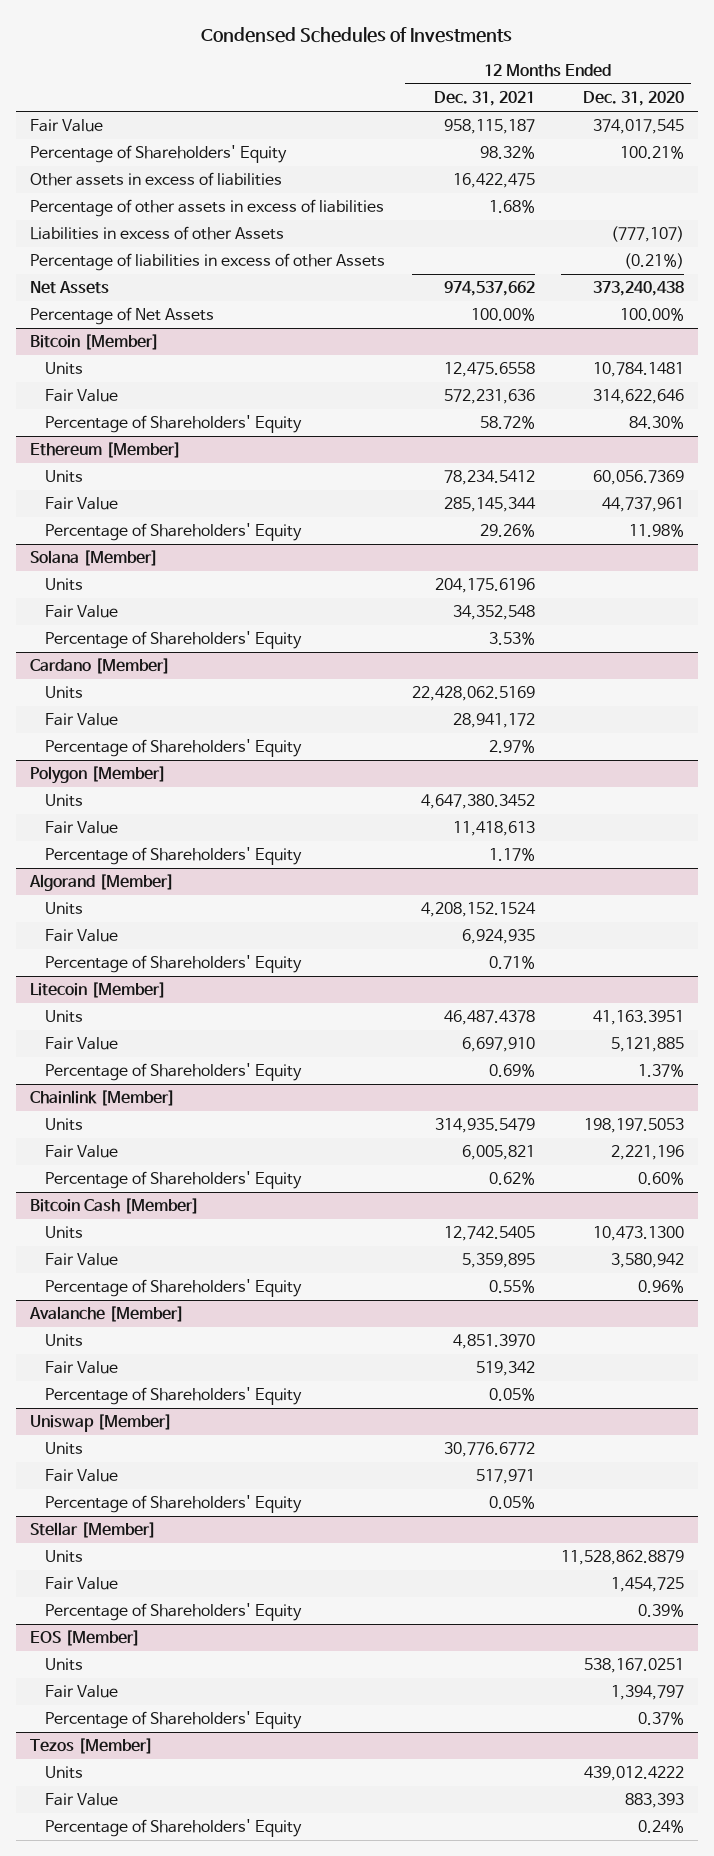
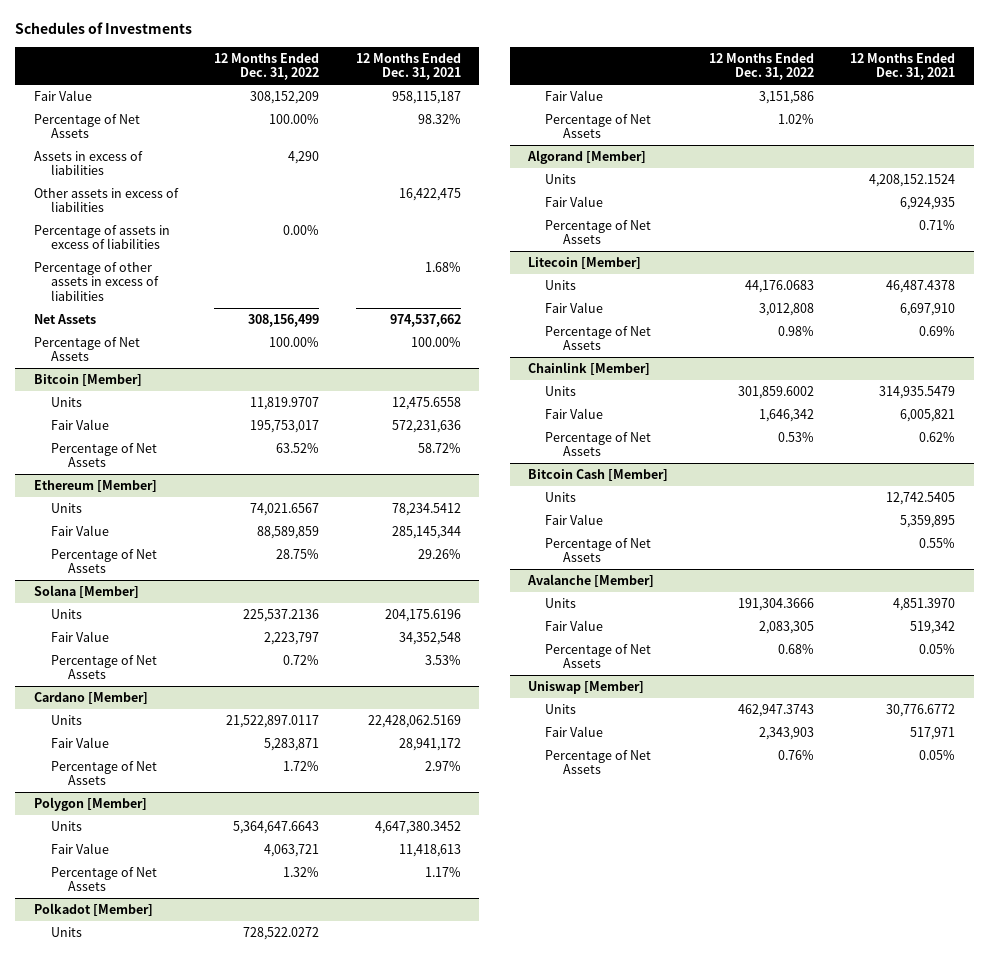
[201,26,513,43] Condensed Schedules of Investments -> [15,22,193,35] Schedules of Investments
[583,91,685,107] Dec. 31, 2020 -> none
none -> [214,52,320,81] 12 Months Ended Dec. 31, 2022
[29,145,287,164] Percentage of Shareholders' Equity -> [33,113,140,139] Percentage of Net Assets
none -> [33,150,143,176] Assets in excess of liabilities
none -> [33,224,170,250] Percentage of assets in excess of liabilities
[29,226,284,241] Liabilities in excess of other Assets -> none
[29,253,385,272] Percentage of liabilities in excess of other Assets -> none
[45,415,303,434] Percentage of Shareholders' Equity -> [50,442,157,468] Percentage of Net Assets
[45,523,303,542] Percentage of Shareholders' Equity -> [50,548,157,574] Percentage of Net Assets
[45,631,303,650] Percentage of Shareholders' Equity -> [50,654,157,680] Percentage of Net Assets
[45,739,303,758] Percentage of Shareholders' Equity -> [50,760,157,786] Percentage of Net Assets
[45,847,303,866] Percentage of Shareholders' Equity -> [50,866,157,892] Percentage of Net Assets
none -> [33,902,153,916] Polkadot [Member]
none -> [50,926,82,937] Units
none -> [545,89,604,101] Fair Value
none -> [545,113,652,139] Percentage of Net Assets
[45,955,303,974] Percentage of Shareholders' Equity -> [545,219,652,245] Percentage of Net Assets
[45,1063,303,1082] Percentage of Shareholders' Equity -> [545,325,652,351] Percentage of Net Assets
[45,1171,303,1190] Percentage of Shareholders' Equity -> [545,431,652,457] Percentage of Net Assets
[45,1279,303,1298] Percentage of Shareholders' Equity -> [545,537,652,563] Percentage of Net Assets
[45,1387,303,1406] Percentage of Shareholders' Equity -> [545,643,652,669] Percentage of Net Assets
[29,1522,156,1539] Stellar [Member] -> none
[45,1550,84,1564] Units -> none
[45,1577,119,1591] Fair Value -> none
[45,1603,303,1622] Percentage of Shareholders' Equity -> none
[29,1630,140,1647] EOS [Member] -> none
[45,1658,84,1672] Units -> none
[45,1685,119,1699] Fair Value -> none
[45,1711,303,1730] Percentage of Shareholders' Equity -> none
[29,1738,153,1755] Tezos [Member] -> none
[45,1766,84,1780] Units -> none
[45,1793,119,1807] Fair Value -> none
[45,1819,303,1838] Percentage of Shareholders' Equity -> none
[45,1495,303,1514] Percentage of Shareholders' Equity -> [545,749,652,775] Percentage of Net Assets

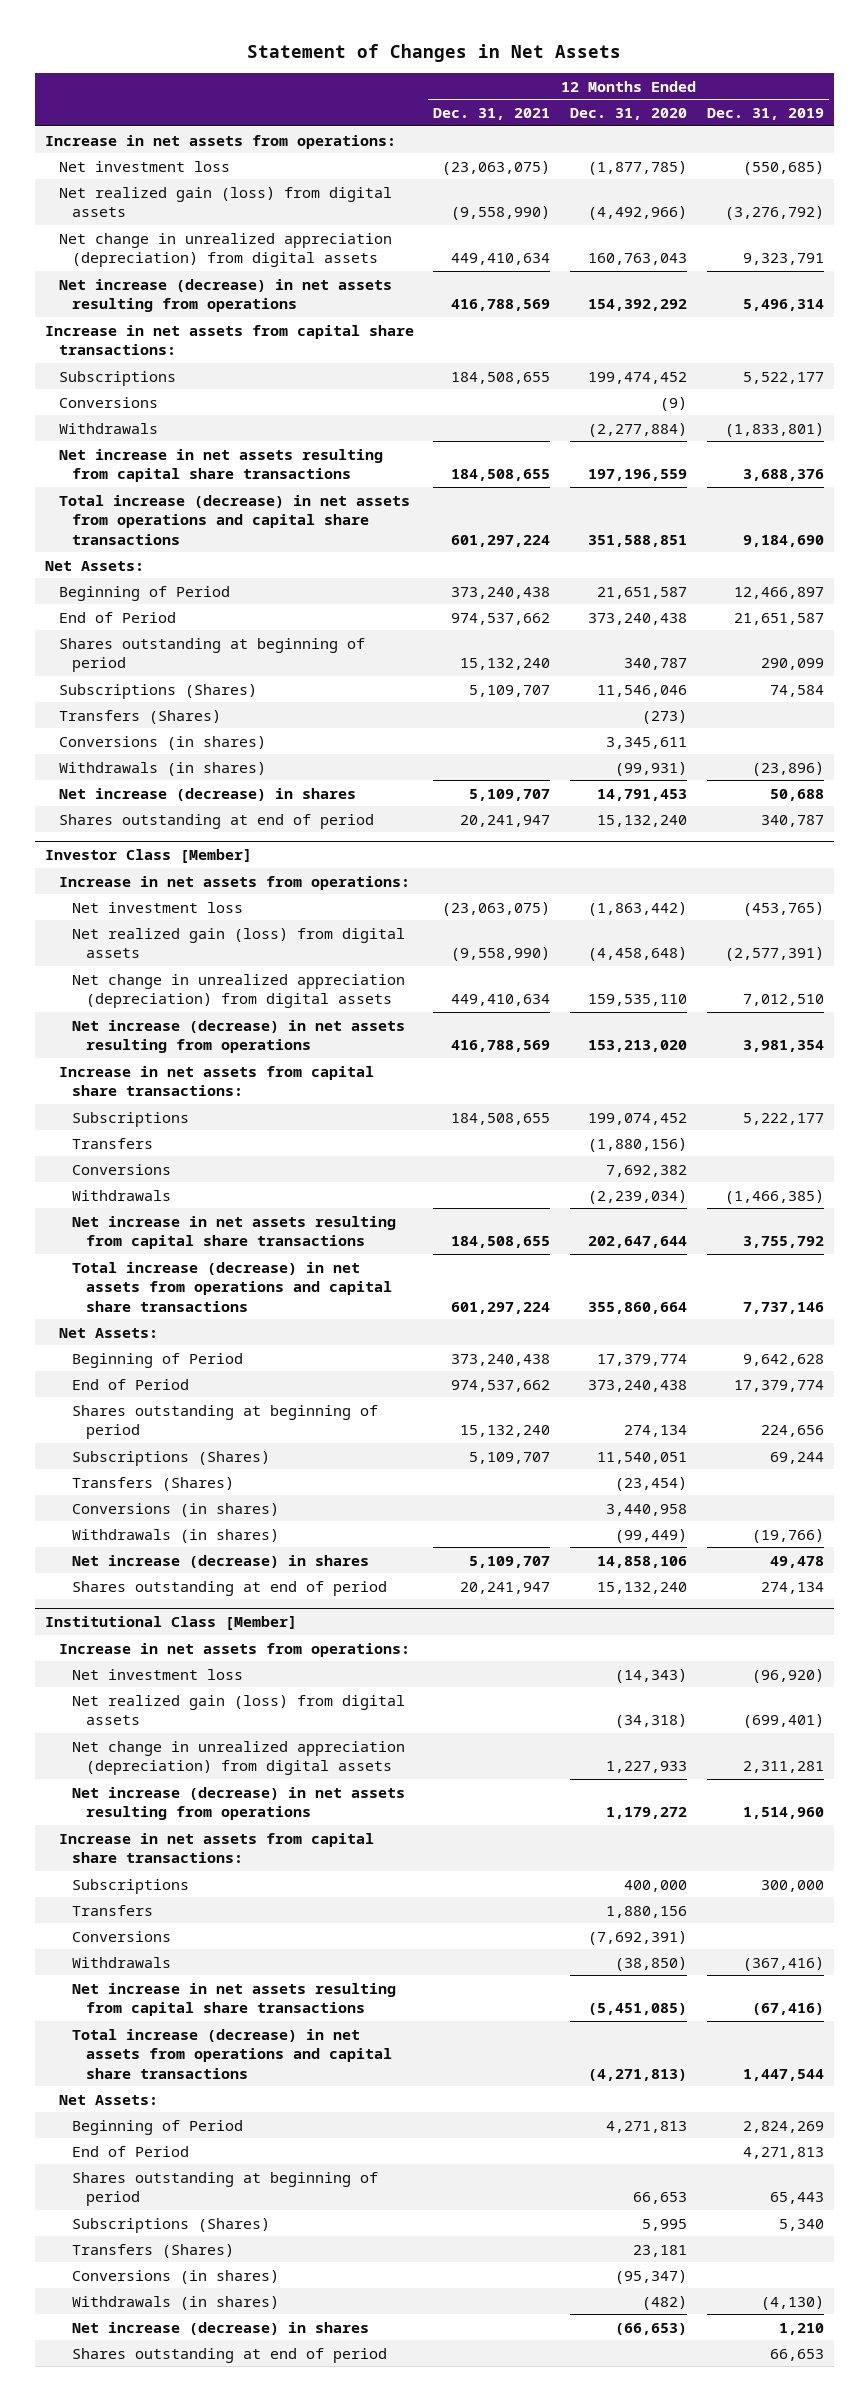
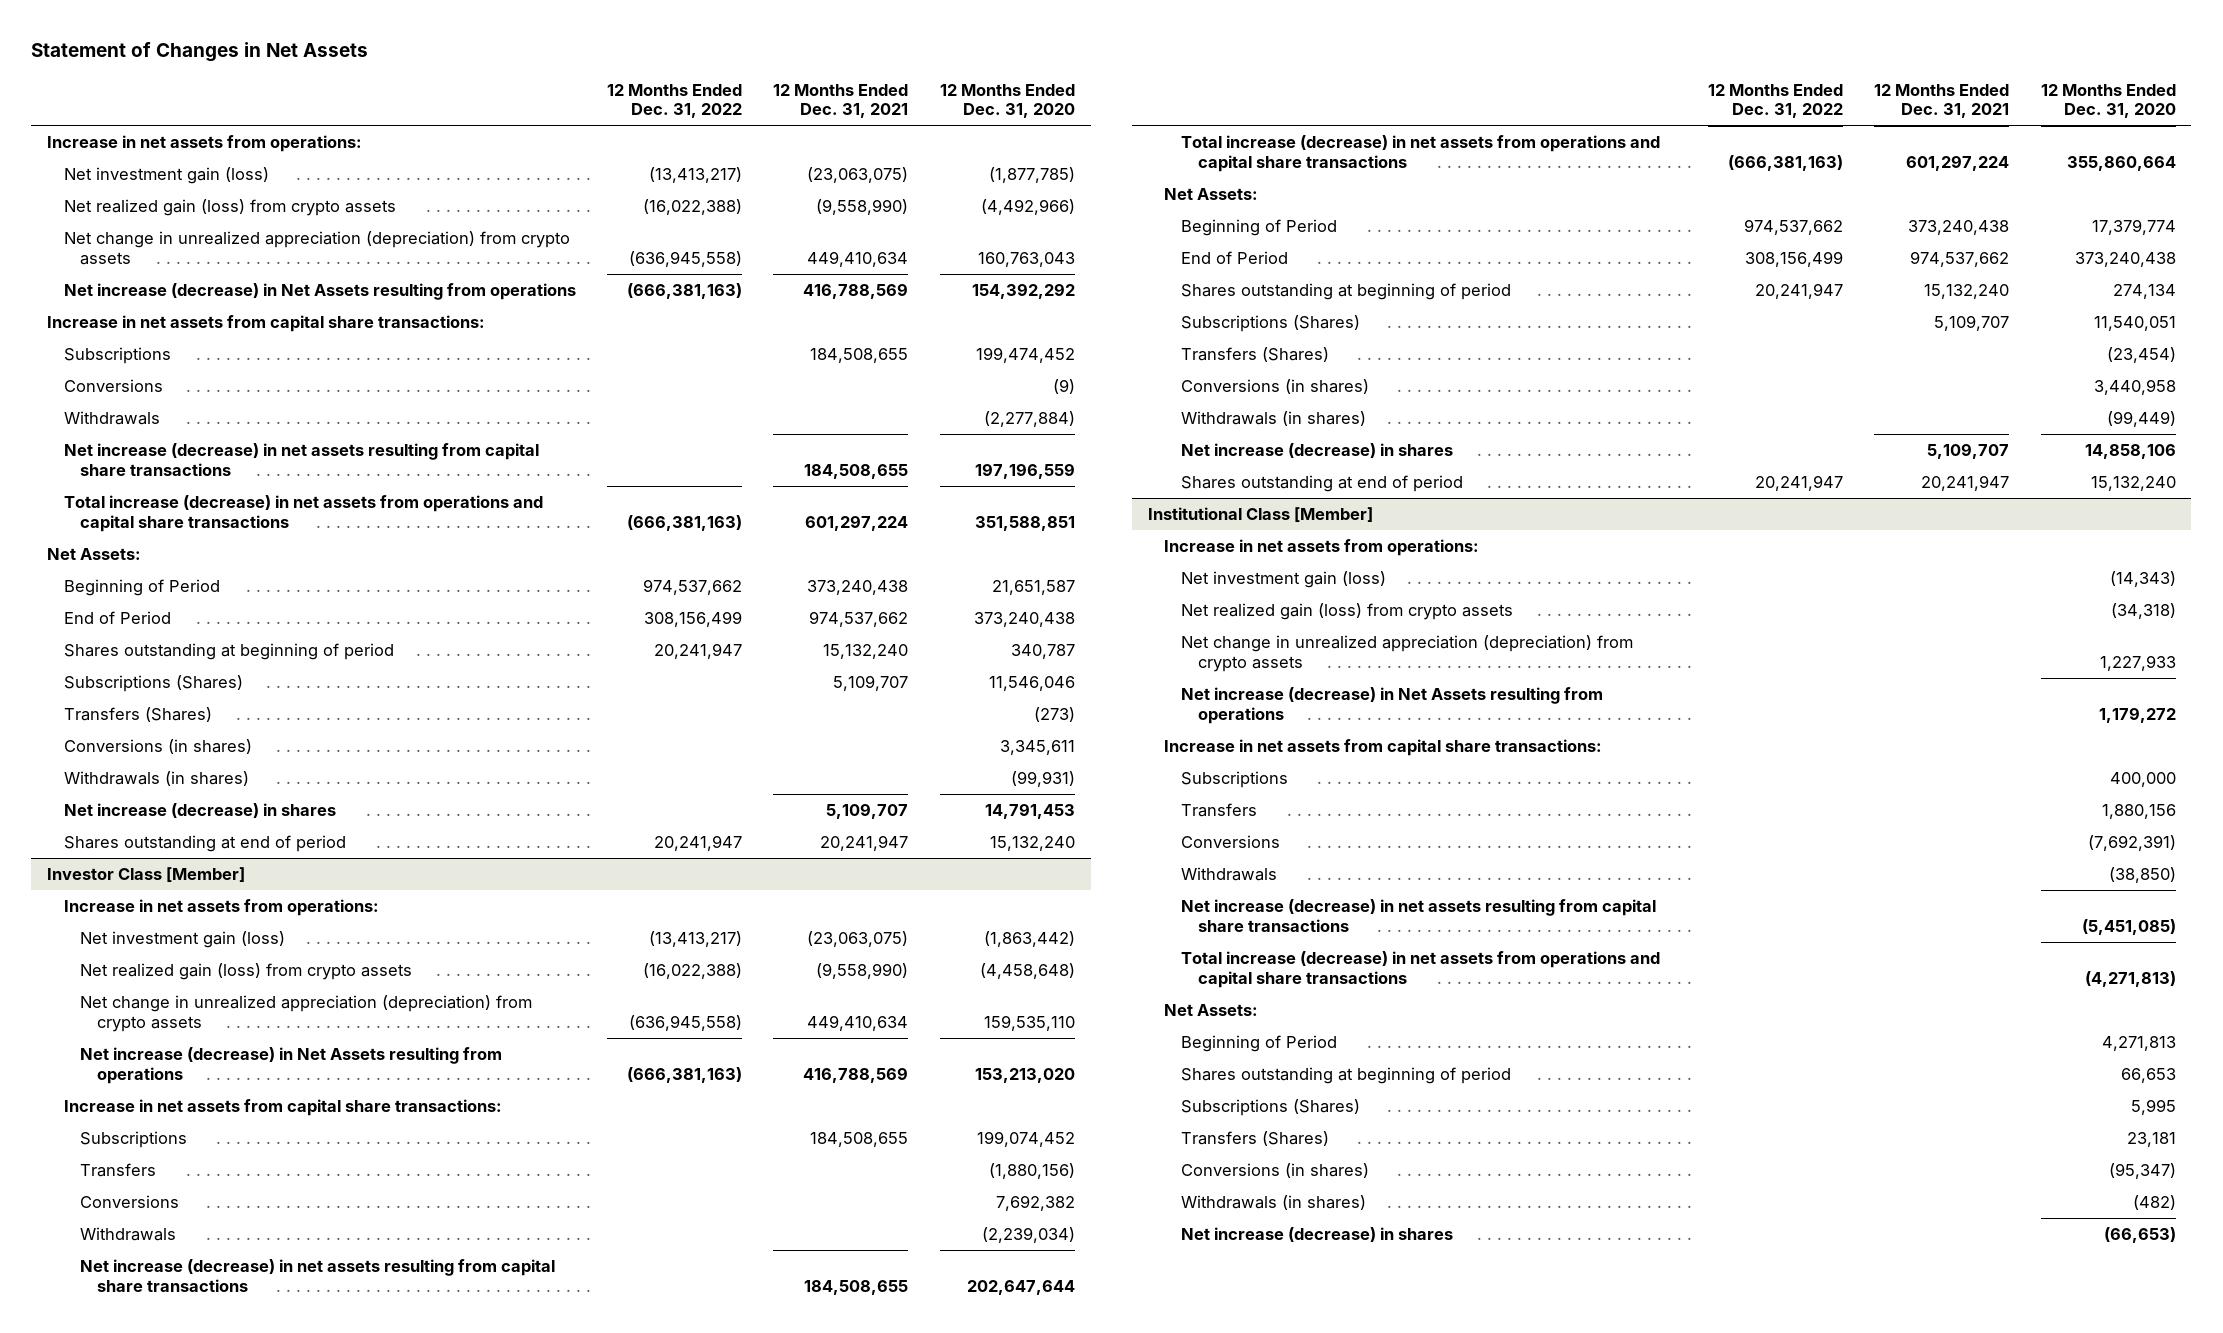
[706,108,824,121] Dec. 31, 2019 -> none
none -> [606,83,742,119] 12 Months Ended Dec. 31, 2022
[58,160,230,172] Net investment loss -> [63,167,269,185] Net investment gain (loss)
[58,186,392,218] Net realized gain (loss) from digital assets -> [63,199,396,217] Net realized gain (loss) from crypto assets
[58,232,392,268] Net change in unrealized appreciation (depreciation) from digital assets -> [63,231,570,265] Net change in unrealized appreciation (depreciation) from crypto assets
[58,278,392,313] Net increase (decrease) in net assets resulting from operations -> [63,283,576,301] Net increase (decrease) in Net Assets resulting from operations
[58,448,383,483] Net increase in net assets resulting from capital share transactions -> [63,443,539,476] Net increase (decrease) in net assets resulting from capital share transactions
[72,901,244,913] Net investment loss -> [80,931,286,949] Net investment gain (loss)
[72,927,406,959] Net realized gain (loss) from digital assets -> [80,963,413,981] Net realized gain (loss) from crypto assets
[72,973,406,1009] Net change in unrealized appreciation (depreciation) from digital assets -> [80,995,533,1032] Net change in unrealized appreciation (depreciation) from crypto assets
[72,1019,406,1054] Net increase (decrease) in net assets resulting from operations -> [80,1047,503,1084] Net increase (decrease) in Net Assets resulting from operations
[72,1215,397,1250] Net increase in net assets resulting from capital share transactions -> [80,1259,556,1292] Net increase (decrease) in net assets resulting from capital share transactions
[72,1668,244,1680] Net investment loss -> [1180,571,1386,589] Net investment gain (loss)
[72,1694,406,1726] Net realized gain (loss) from digital assets -> [1180,603,1513,621] Net realized gain (loss) from crypto assets
[72,1740,406,1776] Net change in unrealized appreciation (depreciation) from digital assets -> [1180,635,1633,672] Net change in unrealized appreciation (depreciation) from crypto assets
[72,1786,406,1821] Net increase (decrease) in net assets resulting from operations -> [1180,687,1603,724] Net increase (decrease) in Net Assets resulting from operations
[72,1982,397,2017] Net increase in net assets resulting from capital share transactions -> [1180,899,1656,932] Net increase (decrease) in net assets resulting from capital share transactions
[72,2145,190,2157] End of Period -> none
[72,2347,388,2363] Shares outstanding at end of period -> none

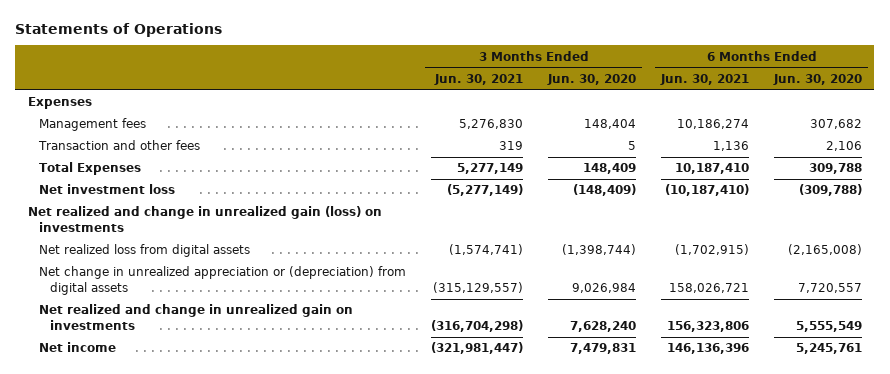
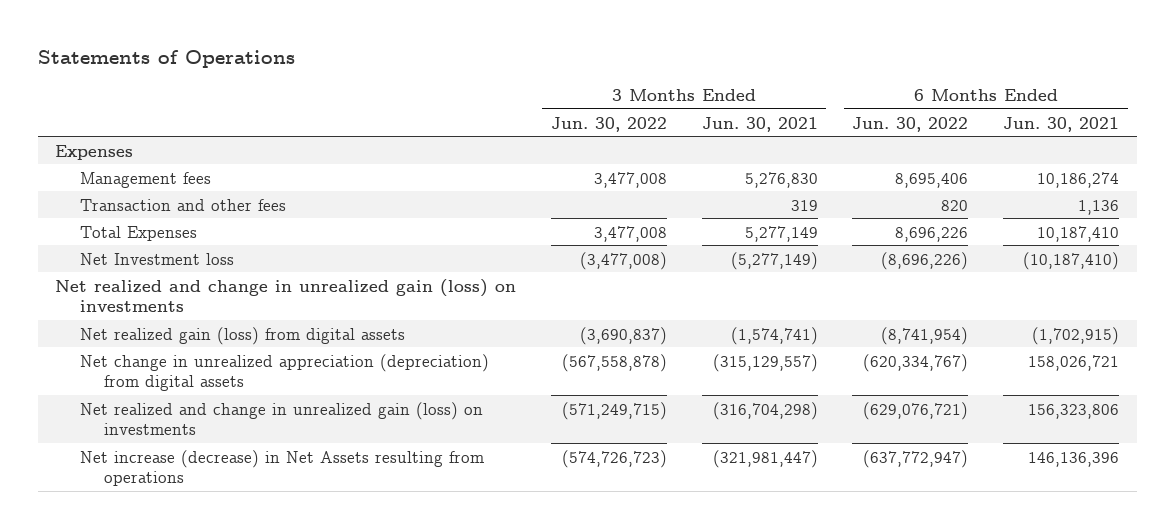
[547,74,637,86] Jun. 30, 2020 -> none
[773,74,863,86] Jun. 30, 2020 -> none
none -> [551,116,668,132] Jun. 30, 2022
none -> [852,116,969,132] Jun. 30, 2022
[39,184,176,195] Net investment loss -> [79,252,234,265] Net Investment loss
[39,244,251,258] Net realized loss from digital assets -> [79,326,405,345] Net realized gain (loss) from digital assets
[39,266,407,295] Net change in unrealized appreciation or (depreciation) from digital assets -> [79,353,489,392] Net change in unrealized appreciation (depreciation) from digital assets
[39,304,354,330] Net realized and change in unrealized gain on investments -> [79,401,483,436] Net realized and change in unrealized gain (loss) on investments
[39,342,117,353] Net income -> [79,449,484,487] Net increase (decrease) in Net Assets resulting from operations

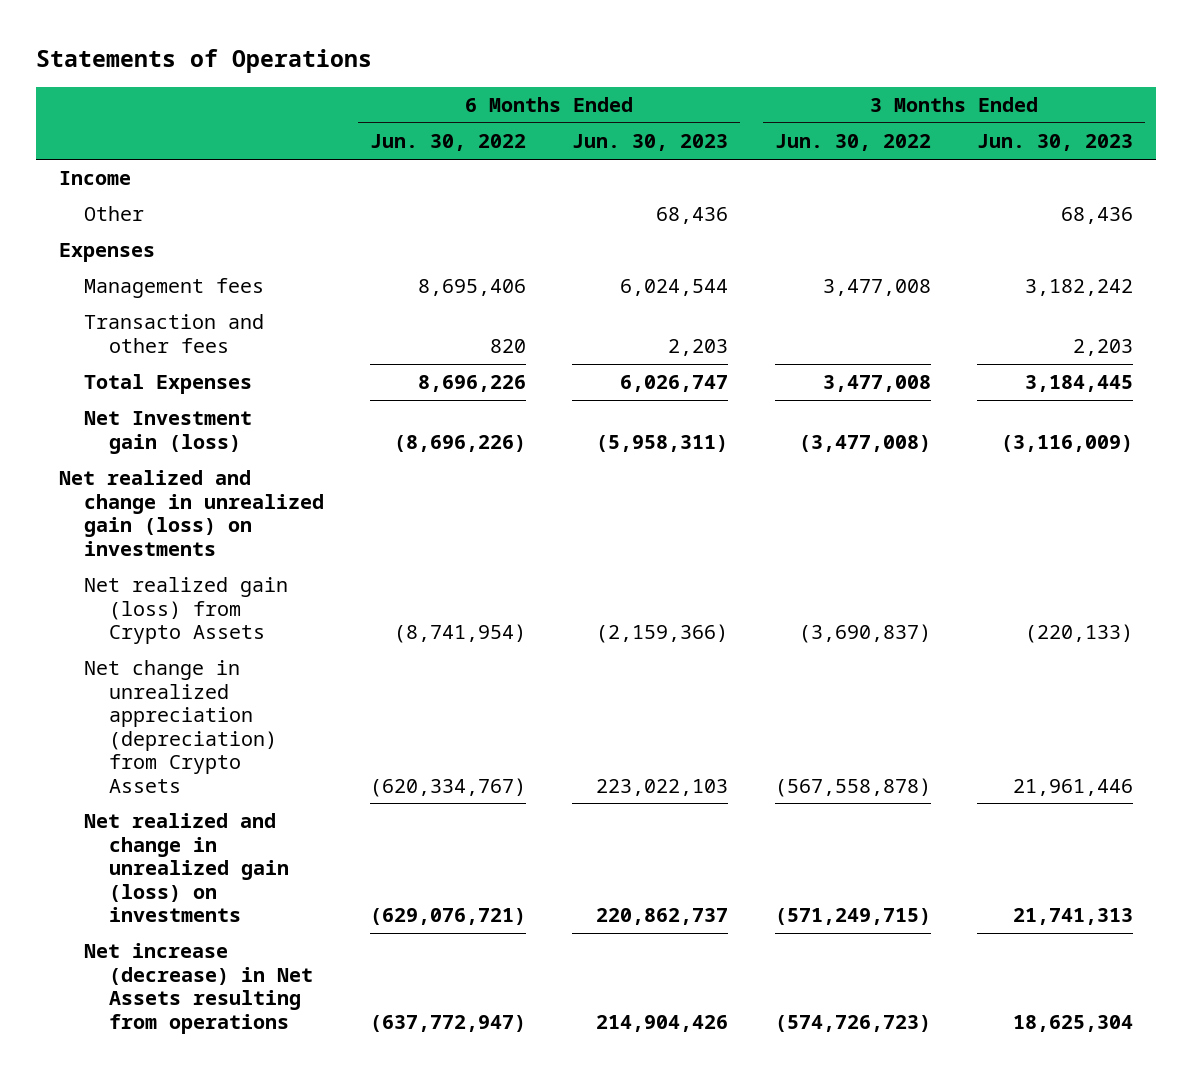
[701,116,818,132] Jun. 30, 2021 -> none
[1003,116,1120,132] Jun. 30, 2021 -> none
none -> [572,134,729,152] Jun. 30, 2023
none -> [976,134,1133,152] Jun. 30, 2023
none -> [58,171,131,186] Income
none -> [83,206,144,222] Other
[79,252,234,265] Net Investment loss -> [83,411,252,454] Net Investment gain (loss)
[79,326,405,345] Net realized gain (loss) from digital assets -> [83,577,288,645] Net realized gain (loss) from Crypto Assets
[79,353,489,392] Net change in unrealized appreciation (depreciation) from digital assets -> [83,660,277,793] Net change in unrealized appreciation (depreciation) from Crypto Assets

